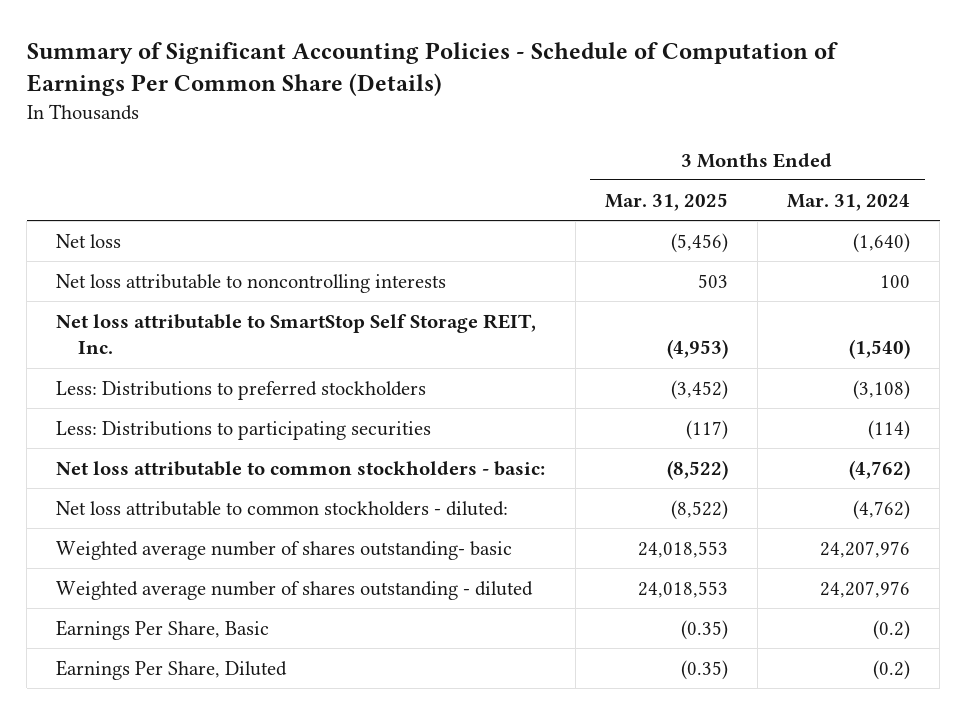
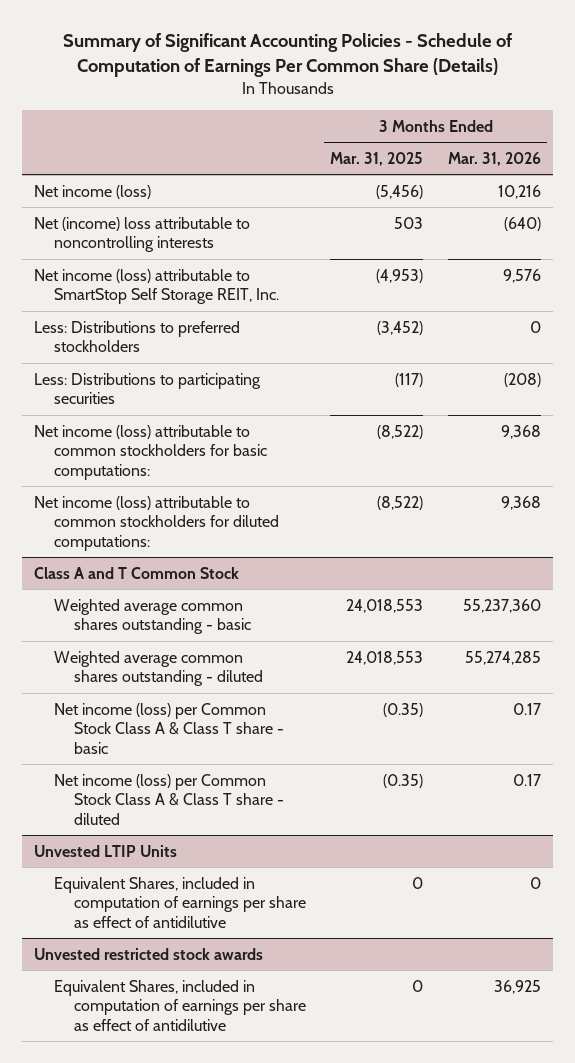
[786,193,910,211] Mar. 31, 2024 -> none
none -> [447,151,541,166] Mar. 31, 2026
[56,233,122,248] Net loss -> [34,184,152,199] Net income (loss)
[56,273,447,293] Net loss attributable to noncontrolling interests -> [34,216,251,253] Net (income) loss attributable to noncontrolling interests
[56,313,537,355] Net loss attributable to SmartStop Self Storage REIT, Inc. -> [34,268,280,305] Net income (loss) attributable to SmartStop Self Storage REIT, Inc.
[56,460,546,476] Net loss attributable to common stockholders - basic: -> [34,424,268,481] Net income (loss) attributable to common stockholders for basic computations:
[56,500,509,516] Net loss attributable to common stockholders - diluted: -> [34,495,280,552] Net income (loss) attributable to common stockholders for diluted computations:
none -> [34,566,240,579] Class A and T Common Stock
[56,540,513,560] Weighted average number of shares outstanding- basic -> [54,598,252,635] Weighted average common shares outstanding - basic
[56,580,534,600] Weighted average number of shares outstanding - diluted -> [54,650,264,687] Weighted average common shares outstanding - diluted
[56,619,270,640] Earnings Per Share, Basic -> [54,702,285,755] Net income (loss) per Common Stock Class A & Class T share - basic
[56,659,288,680] Earnings Per Share, Diluted -> [54,773,285,826] Net income (loss) per Common Stock Class A & Class T share - diluted
none -> [34,844,178,857] Unvested LTIP Units
none -> [54,876,307,929] Equivalent Shares, included in computation of earnings per share as effect of antidilutive
none -> [34,947,264,960] Unvested restricted stock awards
none -> [54,979,307,1032] Equivalent Shares, included in computation of earnings per share as effect of antidilutive

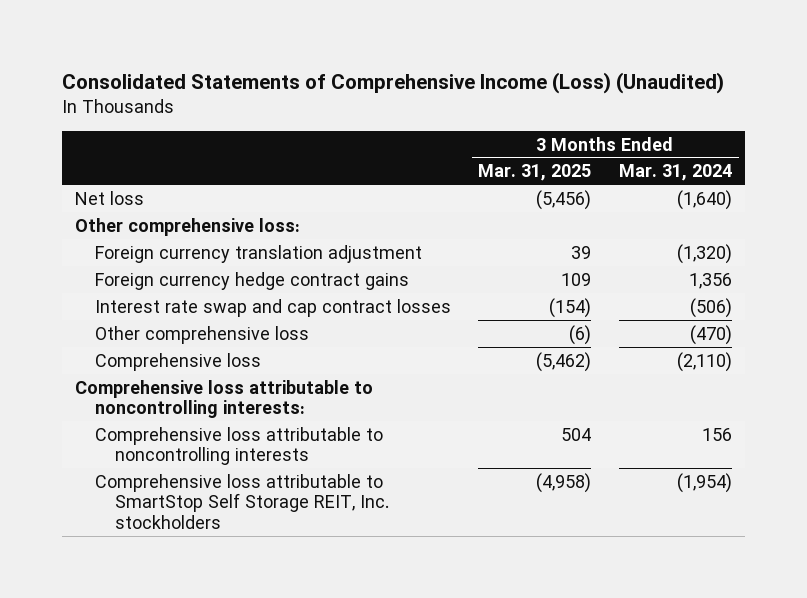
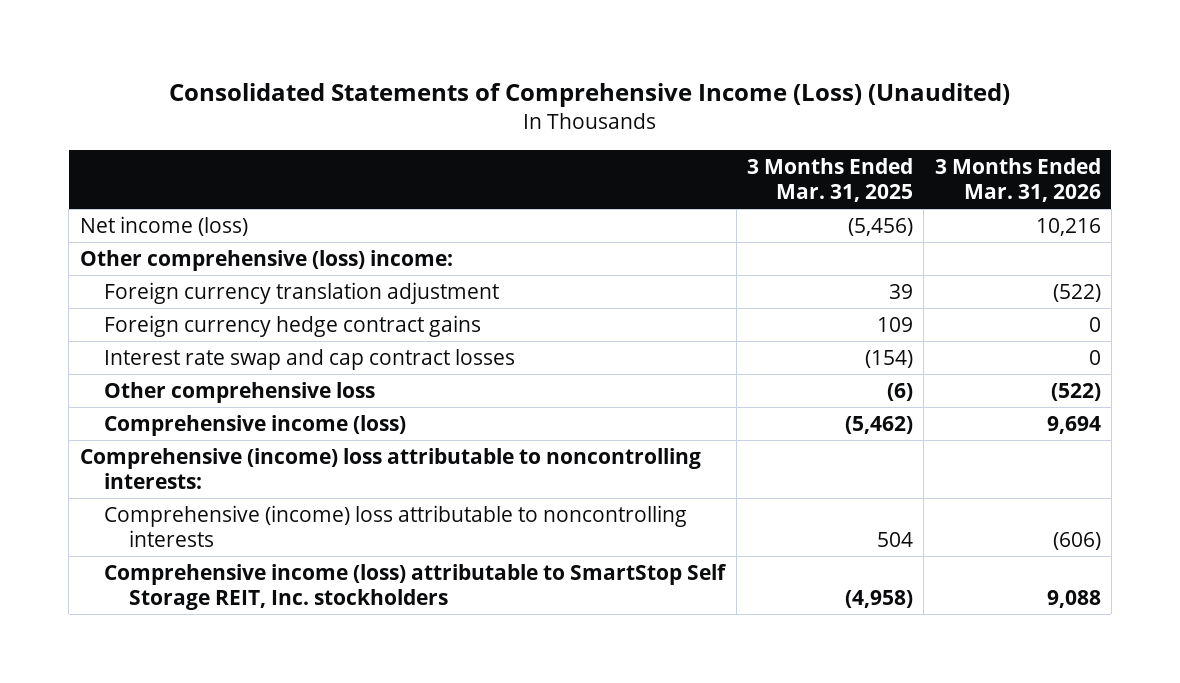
[618,164,732,182] Mar. 31, 2024 -> none
none -> [934,158,1101,203] 3 Months Ended Mar. 31, 2026
[75,190,145,205] Net loss -> [79,215,248,236] Net income (loss)
[75,217,301,236] Other comprehensive loss: -> [79,249,453,271] Other comprehensive (loss) income:
[95,352,262,371] Comprehensive loss -> [104,414,407,436] Comprehensive income (loss)
[75,379,374,419] Comprehensive loss attributable to noncontrolling interests: -> [79,447,701,489] Comprehensive (income) loss attributable to noncontrolling interests:
[95,426,384,466] Comprehensive loss attributable to noncontrolling interests -> [104,504,688,547] Comprehensive (income) loss attributable to noncontrolling interests
[95,473,390,530] Comprehensive loss attributable to SmartStop Self Storage REIT, Inc. stockholders -> [104,563,728,610] Comprehensive income (loss) attributable to SmartStop Self Storage REIT, Inc. stockholders

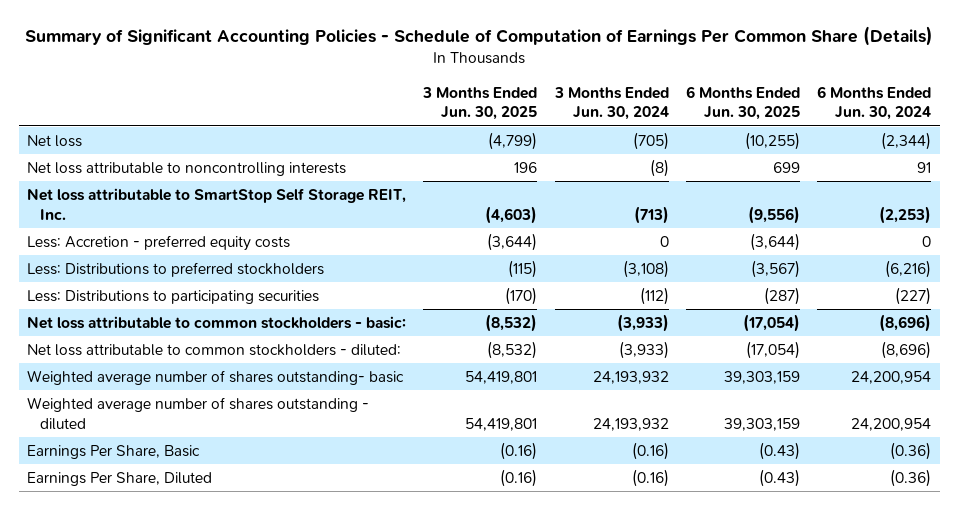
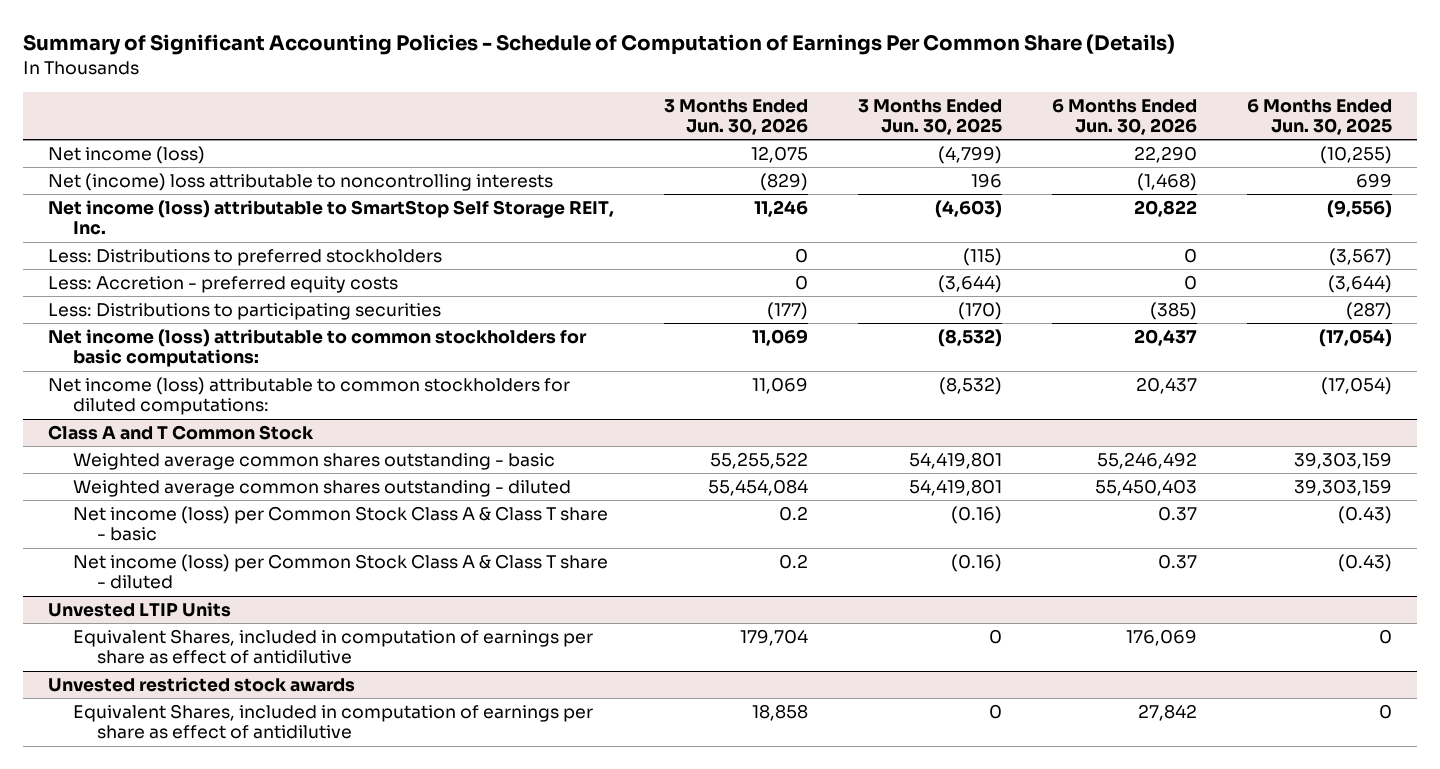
[553,86,669,121] 3 Months Ended Jun. 30, 2024 -> none
[817,85,932,121] 6 Months Ended Jun. 30, 2024 -> none
none -> [664,98,809,136] 3 Months Ended Jun. 30, 2026
none -> [1051,98,1197,136] 6 Months Ended Jun. 30, 2026
[27,134,83,147] Net loss -> [48,145,206,164] Net income (loss)
[27,161,347,176] Net loss attributable to noncontrolling interests -> [48,172,554,191] Net (income) loss attributable to noncontrolling interests
[27,187,407,220] Net loss attributable to SmartStop Self Storage REIT, Inc. -> [48,199,615,236] Net income (loss) attributable to SmartStop Self Storage REIT, Inc.
[27,234,291,251] Less: Accretion - preferred equity costs -> [48,275,399,293] Less: Accretion - preferred equity costs
[27,315,407,329] Net loss attributable to common stockholders - basic: -> [48,328,588,368] Net income (loss) attributable to common stockholders for basic computations:
[27,343,402,356] Net loss attributable to common stockholders - diluted: -> [48,376,571,416] Net income (loss) attributable to common stockholders for diluted computations:
none -> [48,424,315,440] Class A and T Common Stock
[27,369,405,385] Weighted average number of shares outstanding- basic -> [72,452,555,470] Weighted average common shares outstanding - basic
[27,396,370,430] Weighted average number of shares outstanding - diluted -> [72,479,571,497] Weighted average common shares outstanding - diluted
[27,444,201,459] Earnings Per Share, Basic -> [72,505,608,542] Net income (loss) per Common Stock Class A & Class T share - basic
[27,471,213,486] Earnings Per Share, Diluted -> [72,553,608,590] Net income (loss) per Common Stock Class A & Class T share - diluted
none -> [48,601,232,617] Unvested LTIP Units
none -> [72,628,593,665] Equivalent Shares, included in computation of earnings per share as effect of antidilutive
none -> [48,676,356,692] Unvested restricted stock awards
none -> [72,703,593,740] Equivalent Shares, included in computation of earnings per share as effect of antidilutive

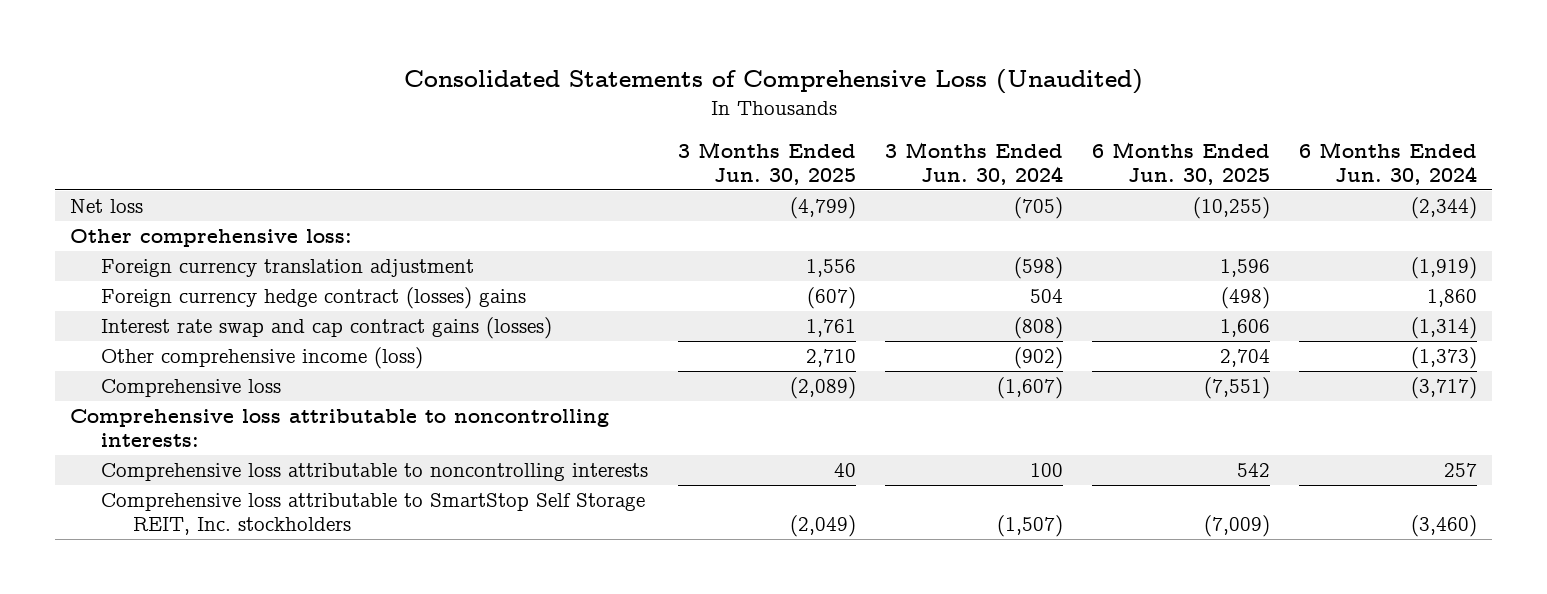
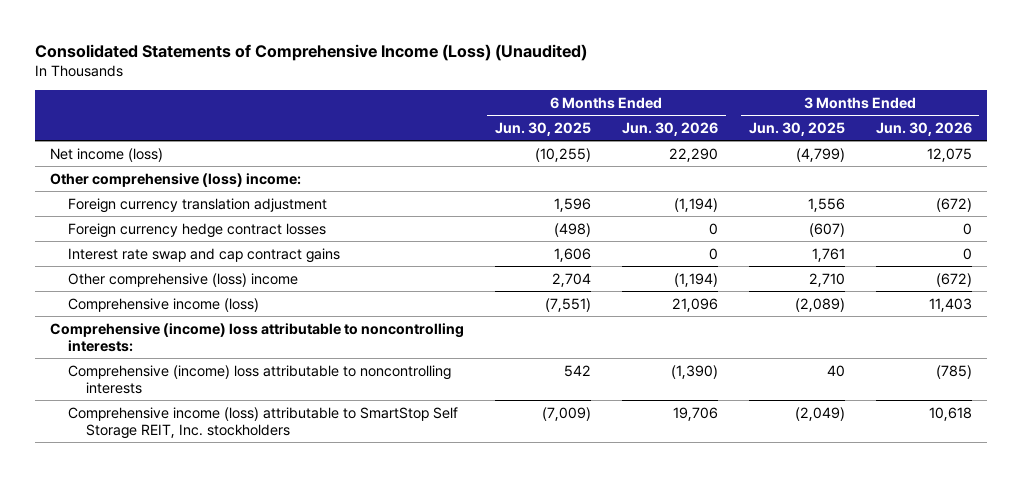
[403,69,1143,95] Consolidated Statements of Comprehensive Loss (Unaudited) -> [34,43,587,61] Consolidated Statements of Comprehensive Income (Loss) (Unaudited)
[884,141,1063,185] 3 Months Ended Jun. 30, 2024 -> none
[1299,141,1478,185] 6 Months Ended Jun. 30, 2024 -> none
none -> [621,121,718,136] Jun. 30, 2026
none -> [875,121,972,136] Jun. 30, 2026
[69,199,143,214] Net loss -> [50,147,164,162] Net income (loss)
[69,229,352,248] Other comprehensive loss: -> [50,172,302,187] Other comprehensive (loss) income:
[101,287,527,310] Foreign currency hedge contract (losses) gains -> [68,222,327,238] Foreign currency hedge contract losses
[101,317,553,340] Interest rate swap and cap contract gains (losses) -> [68,247,341,263] Interest rate swap and cap contract gains
[101,347,424,370] Other comprehensive income (loss) -> [68,272,299,287] Other comprehensive (loss) income
[101,379,282,398] Comprehensive loss -> [68,297,260,312] Comprehensive income (loss)
[69,409,609,448] Comprehensive loss attributable to noncontrolling interests: -> [50,322,465,353] Comprehensive (income) loss attributable to noncontrolling interests:
[101,463,649,482] Comprehensive loss attributable to noncontrolling interests -> [68,364,452,395] Comprehensive (income) loss attributable to noncontrolling interests
[101,493,646,536] Comprehensive loss attributable to SmartStop Self Storage REIT, Inc. stockholders -> [68,406,459,440] Comprehensive income (loss) attributable to SmartStop Self Storage REIT, Inc. stockholders

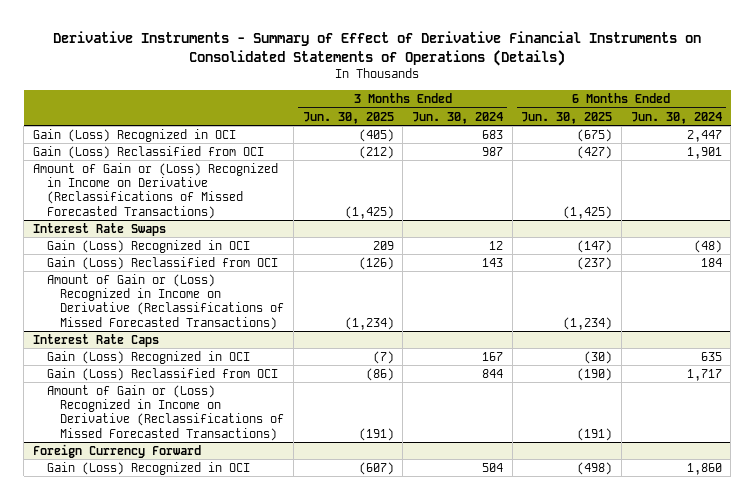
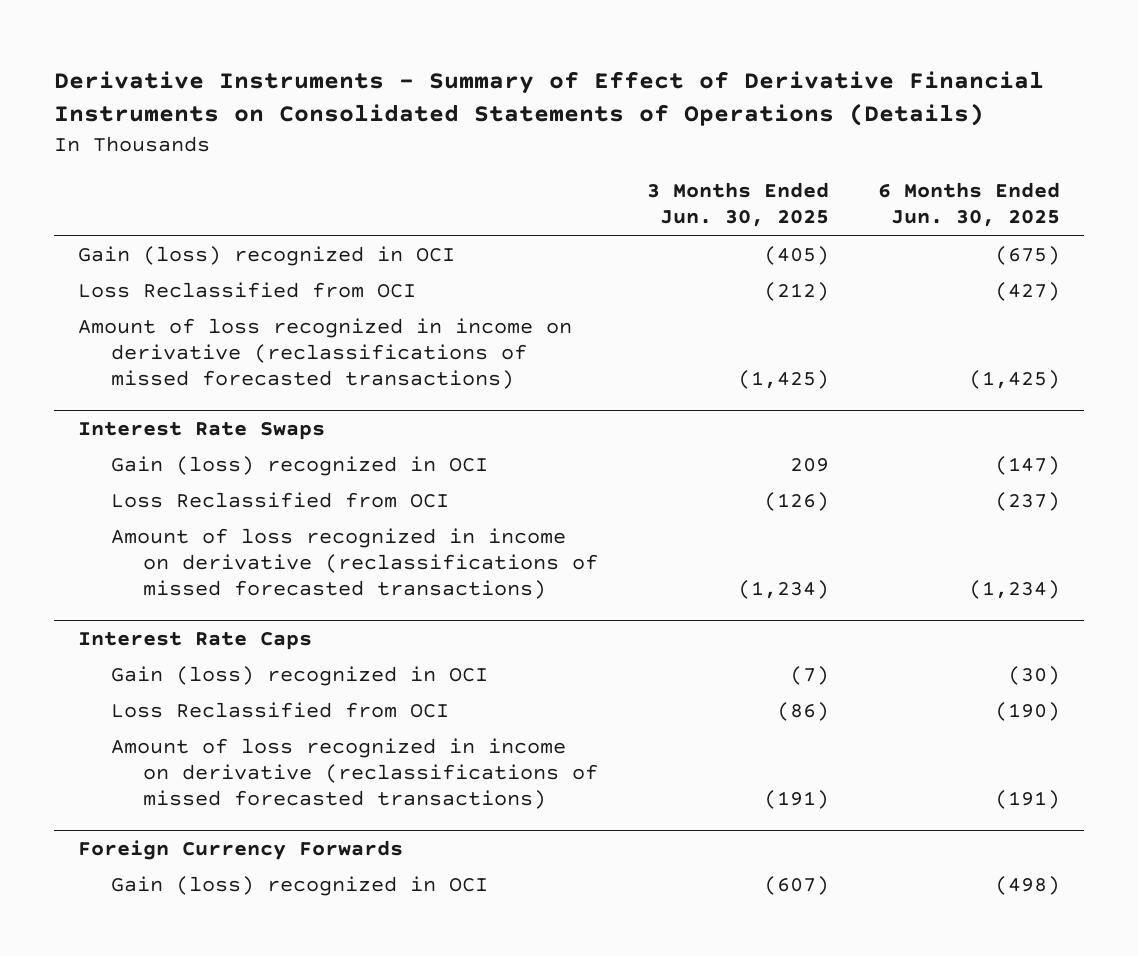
[411,111,503,124] Jun. 30, 2024 -> none
[630,111,722,124] Jun. 30, 2024 -> none
[32,128,236,142] Gain (Loss) Recognized in OCI -> [78,245,456,266] Gain (loss) recognized in OCI
[32,145,264,159] Gain (Loss) Reclassified from OCI -> [78,281,417,298] Loss Reclassified from OCI
[32,162,278,219] Amount of Gain or (Loss) Recognized in Income on Derivative (Reclassifications of Missed Forecasted Transactions) -> [78,317,573,390] Amount of loss recognized in income on derivative (reclassifications of missed forecasted transactions)
[46,239,250,253] Gain (Loss) Recognized in OCI -> [110,455,488,476] Gain (loss) recognized in OCI
[46,256,278,270] Gain (Loss) Reclassified from OCI -> [110,491,449,508] Loss Reclassified from OCI
[46,273,285,330] Amount of Gain or (Loss) Recognized in Income on Derivative (Reclassifications of Missed Forecasted Transactions) -> [110,527,599,600] Amount of loss recognized in income on derivative (reclassifications of missed forecasted transactions)
[46,350,250,364] Gain (Loss) Recognized in OCI -> [110,665,488,686] Gain (loss) recognized in OCI
[46,367,278,381] Gain (Loss) Reclassified from OCI -> [110,701,449,718] Loss Reclassified from OCI
[46,384,285,441] Amount of Gain or (Loss) Recognized in Income on Derivative (Reclassifications of Missed Forecasted Transactions) -> [110,737,599,810] Amount of loss recognized in income on derivative (reclassifications of missed forecasted transactions)
[32,443,201,458] Foreign Currency Forward -> [78,839,404,860] Foreign Currency Forwards
[46,461,250,475] Gain (Loss) Recognized in OCI -> [110,875,488,896] Gain (loss) recognized in OCI

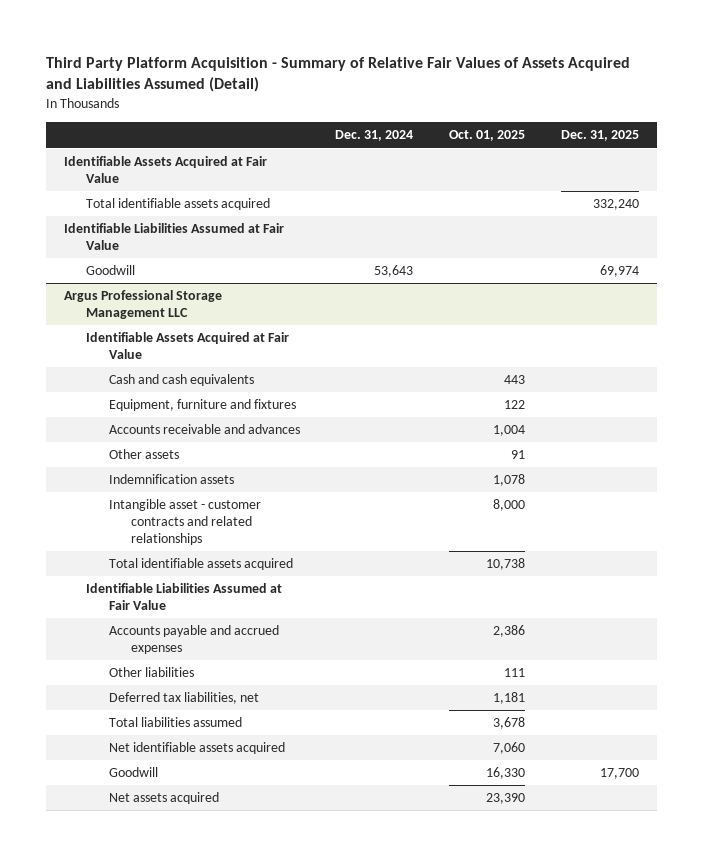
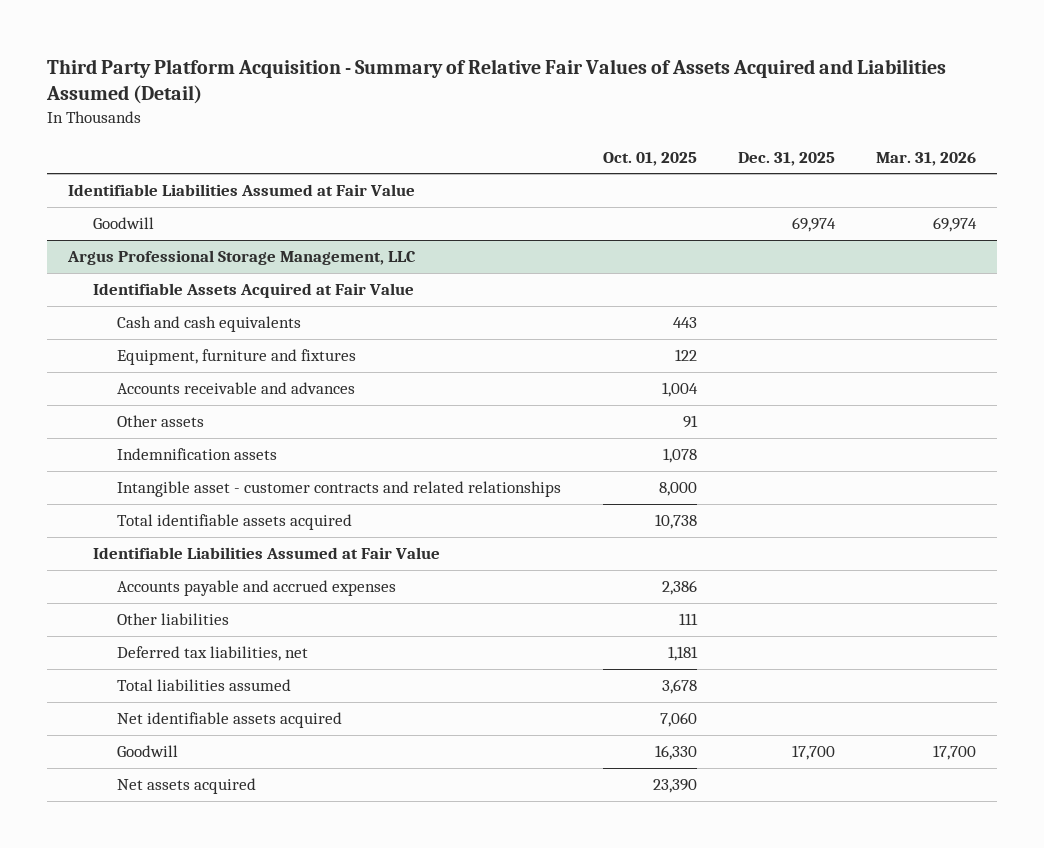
[335,130,414,142] Dec. 31, 2024 -> none
none -> [876,151,977,166] Mar. 31, 2026
[64,156,268,184] Identifiable Assets Acquired at Fair Value -> none
[86,198,271,211] Total identifiable assets acquired -> none
[64,290,223,320] Argus Professional Storage Management LLC -> [67,250,417,266] Argus Professional Storage Management, LLC

